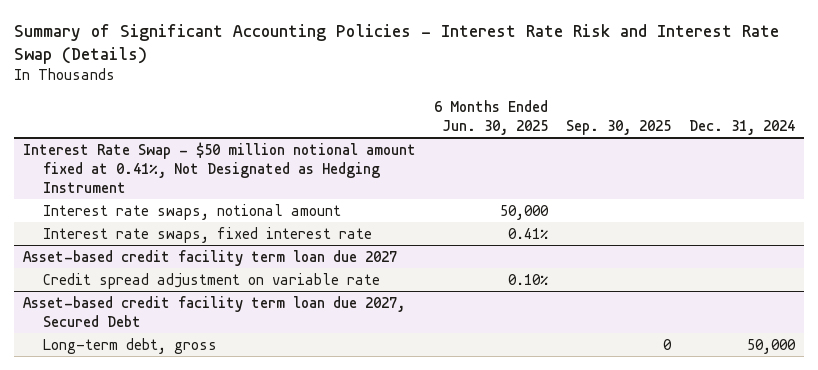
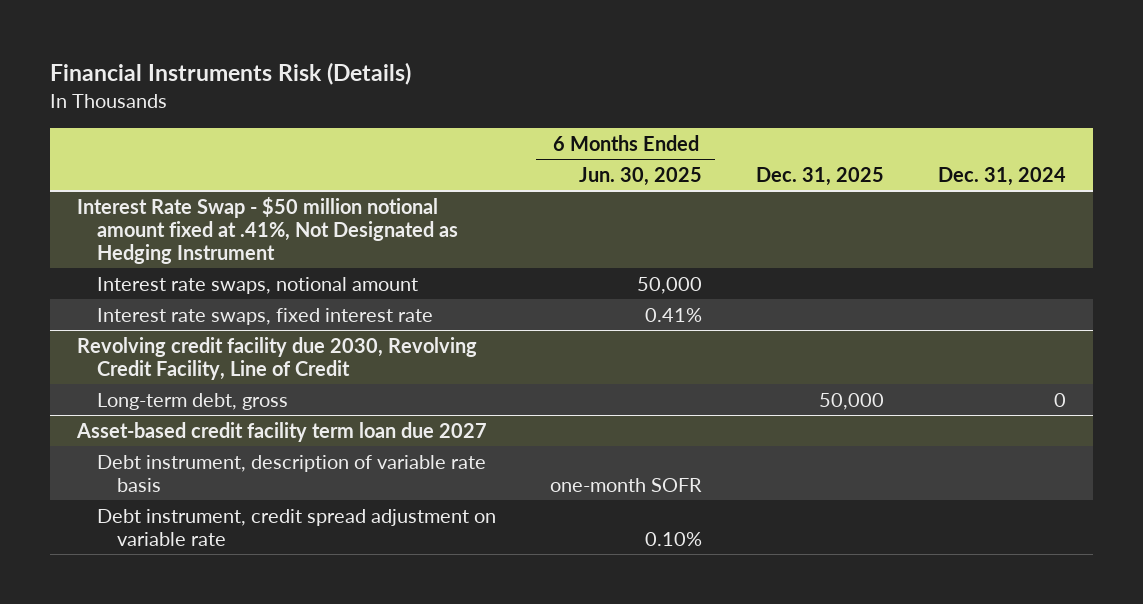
[13,24,779,65] Summary of Significant Accounting Policies - Interest Rate Risk and Interest Rate Swap (Details) -> [50,62,412,86] Financial Instruments Risk (Details)
[566,119,672,135] Sep. 30, 2025 -> none
none -> [755,166,884,186] Dec. 31, 2025
[23,141,417,193] Interest Rate Swap - $50 million notional amount fixed at 0.41%, Not Designated as Hedging Instrument -> [77,196,458,264] Interest Rate Swap - $50 million notional amount fixed at .41%, Not Designated as Hedging Instrument
none -> [77,336,478,380] Revolving credit facility due 2030, Revolving Credit Facility, Line of Credit
none -> [96,392,288,410] Long-term debt, gross
[23,295,406,327] Asset-based credit facility term loan due 2027, Secured Debt -> none
[42,337,217,354] Long-term debt, gross -> none
none -> [96,454,486,492] Debt instrument, description of variable rate basis
[42,272,380,289] Credit spread adjustment on variable rate -> [96,508,496,546] Debt instrument, credit spread adjustment on variable rate

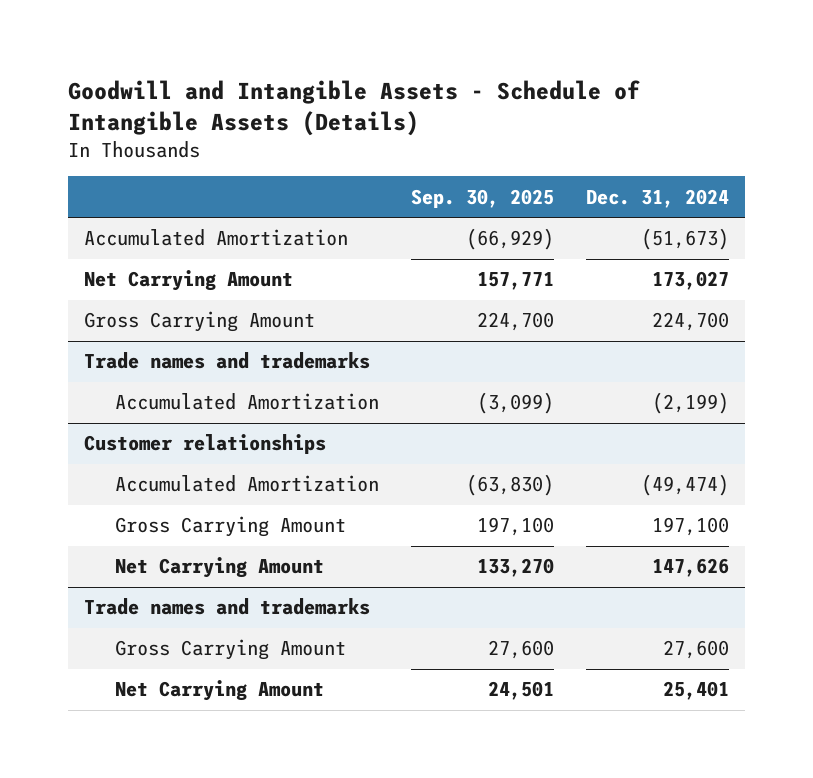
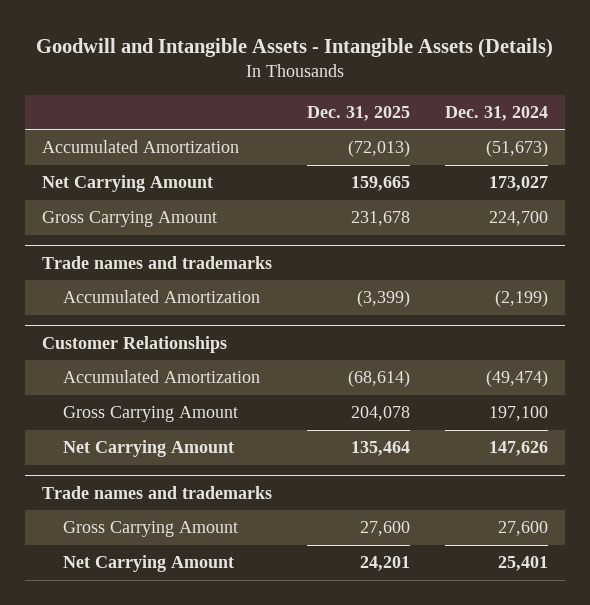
[68,79,641,136] Goodwill and Intangible Assets - Schedule of Intangible Assets (Details) -> [36,37,554,58] Goodwill and Intangible Assets - Intangible Assets (Details)
[410,188,554,208] Sep. 30, 2025 -> none
none -> [307,105,411,121] Dec. 31, 2025
[84,434,327,455] Customer relationships -> [42,335,228,353] Customer Relationships

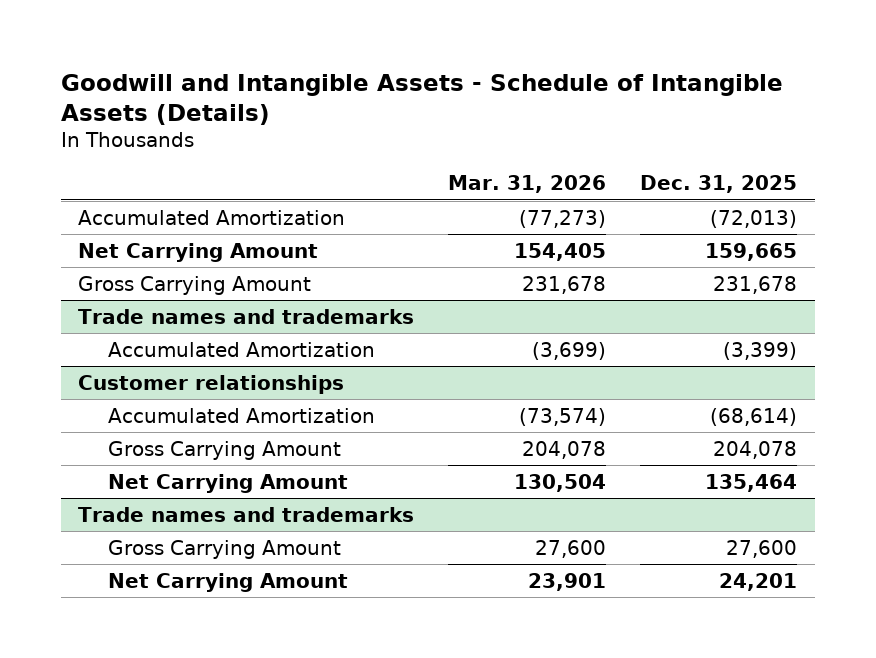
[36,37,554,58] Goodwill and Intangible Assets - Intangible Assets (Details) -> [61,74,784,126] Goodwill and Intangible Assets - Schedule of Intangible Assets (Details)
[444,105,548,121] Dec. 31, 2024 -> none
none -> [448,175,607,194] Mar. 31, 2026
[42,335,228,353] Customer Relationships -> [78,374,345,394] Customer relationships

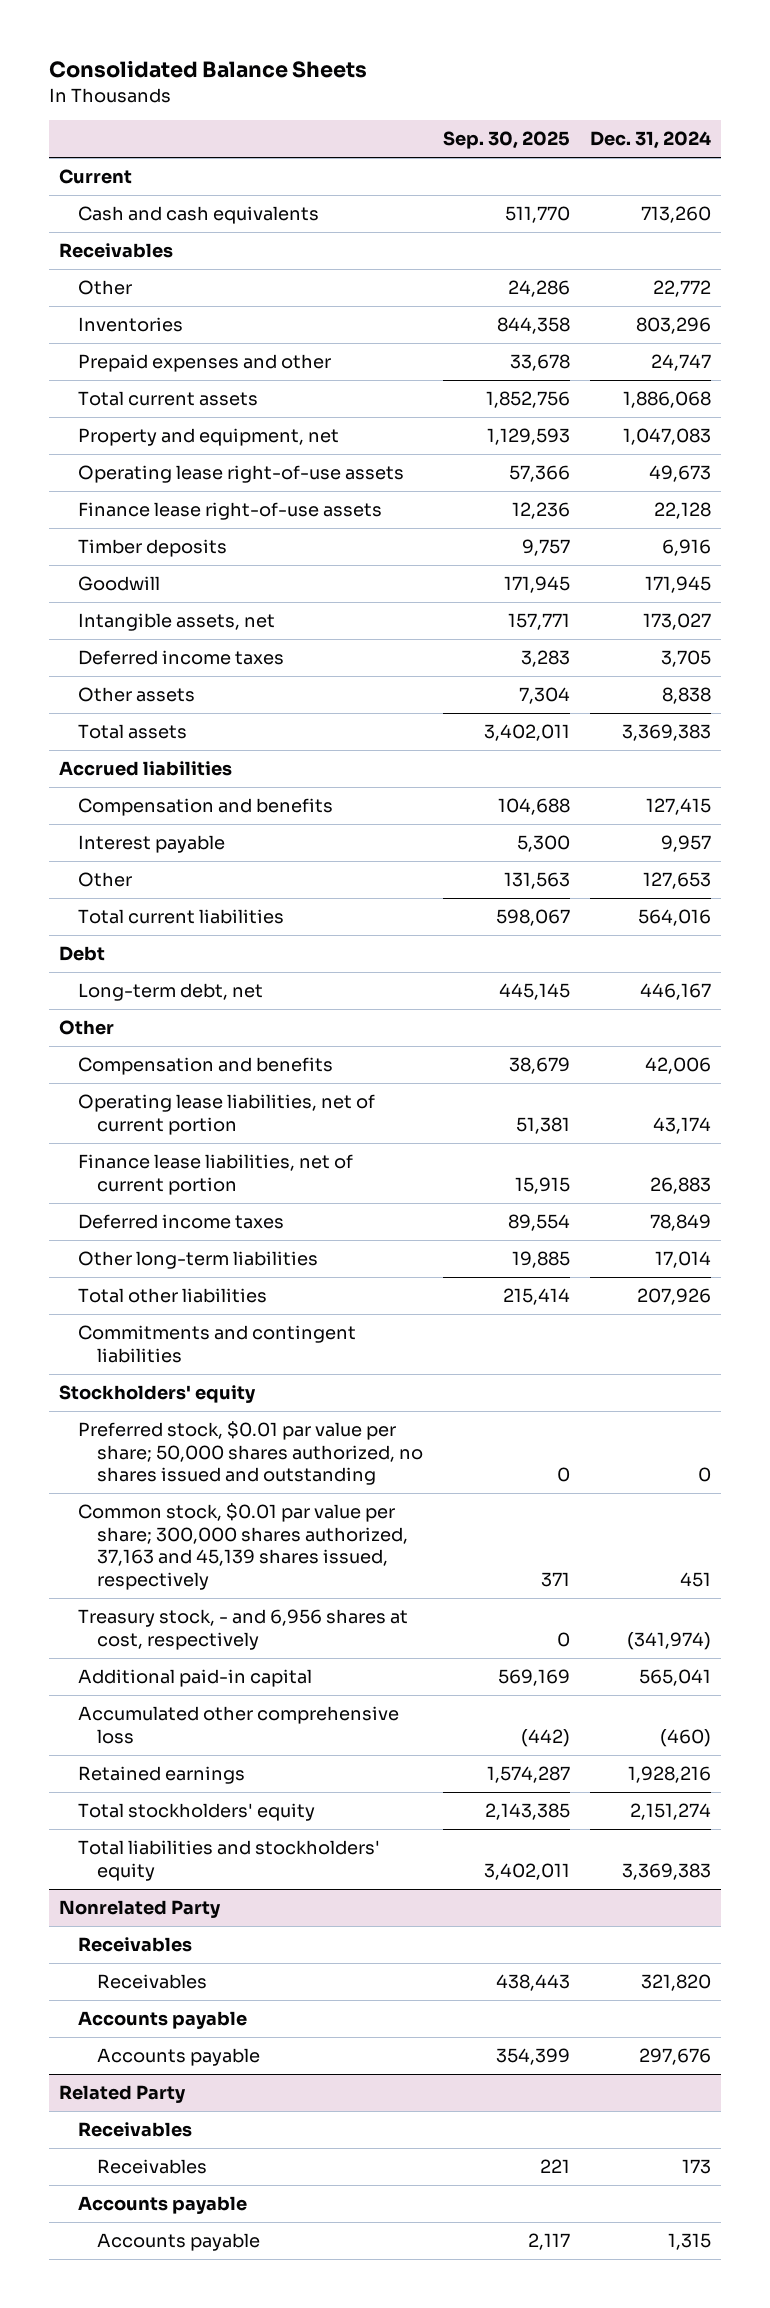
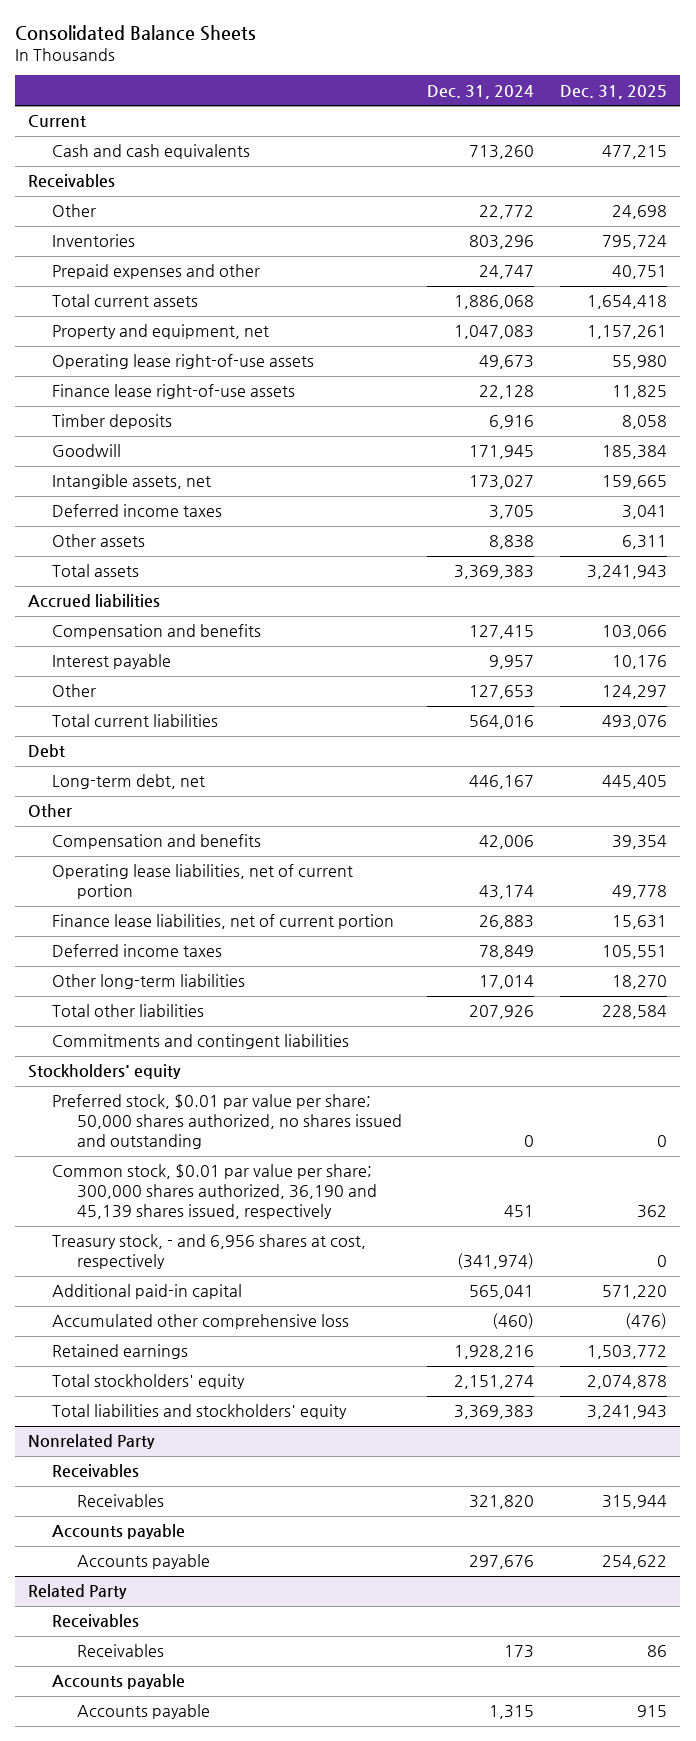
[443,131,571,150] Sep. 30, 2025 -> none
none -> [560,84,668,99] Dec. 31, 2025
[78,1503,409,1590] Common stock, $0.01 par value per share; 300,000 shares authorized, 37,163 and 45,139 shares issued, respectively -> [52,1164,377,1220] Common stock, $0.01 par value per share; 300,000 shares authorized, 36,190 and 45,139 shares issued, respectively

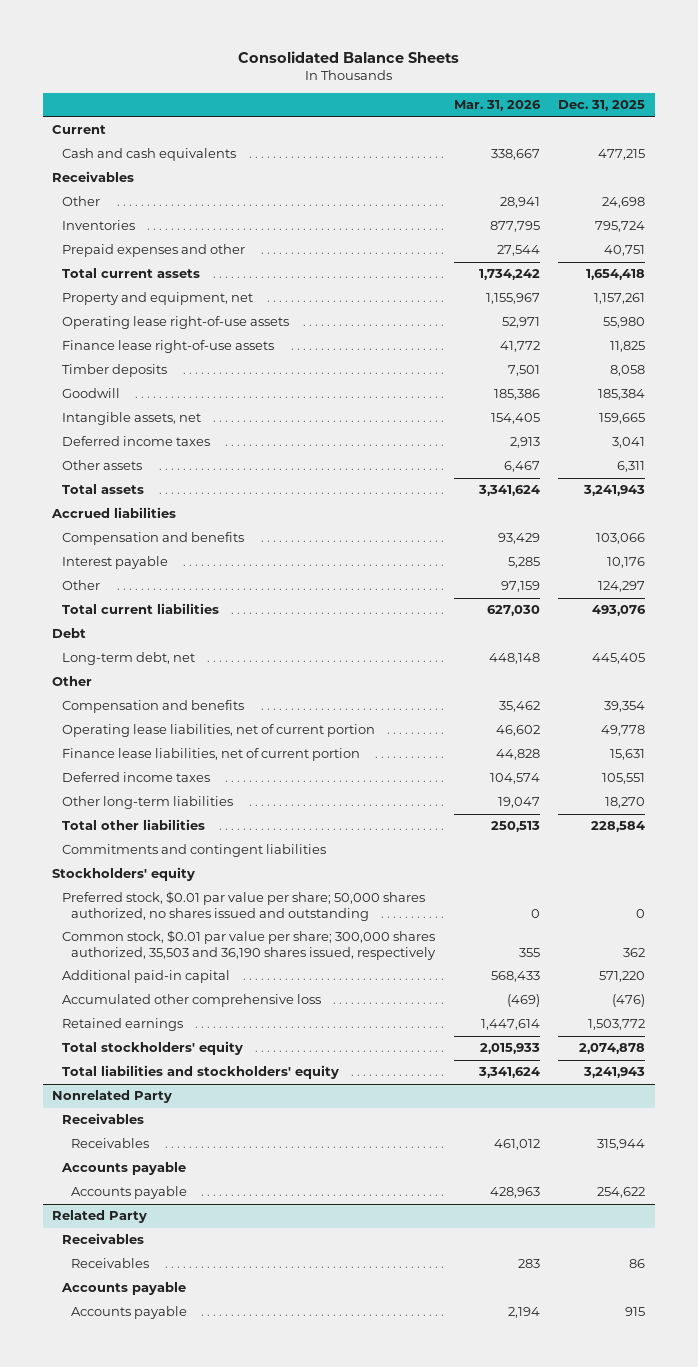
[427,84,535,99] Dec. 31, 2024 -> none
none -> [453,100,541,112] Mar. 31, 2026
[52,1234,367,1270] Treasury stock, - and 6,956 shares at cost, respectively -> none
[52,1164,377,1220] Common stock, $0.01 par value per share; 300,000 shares authorized, 36,190 and 45,139 shares issued, respectively -> [61,930,436,960] Common stock, $0.01 par value per share; 300,000 shares authorized, 35,503 and 36,190 shares issued, respectively

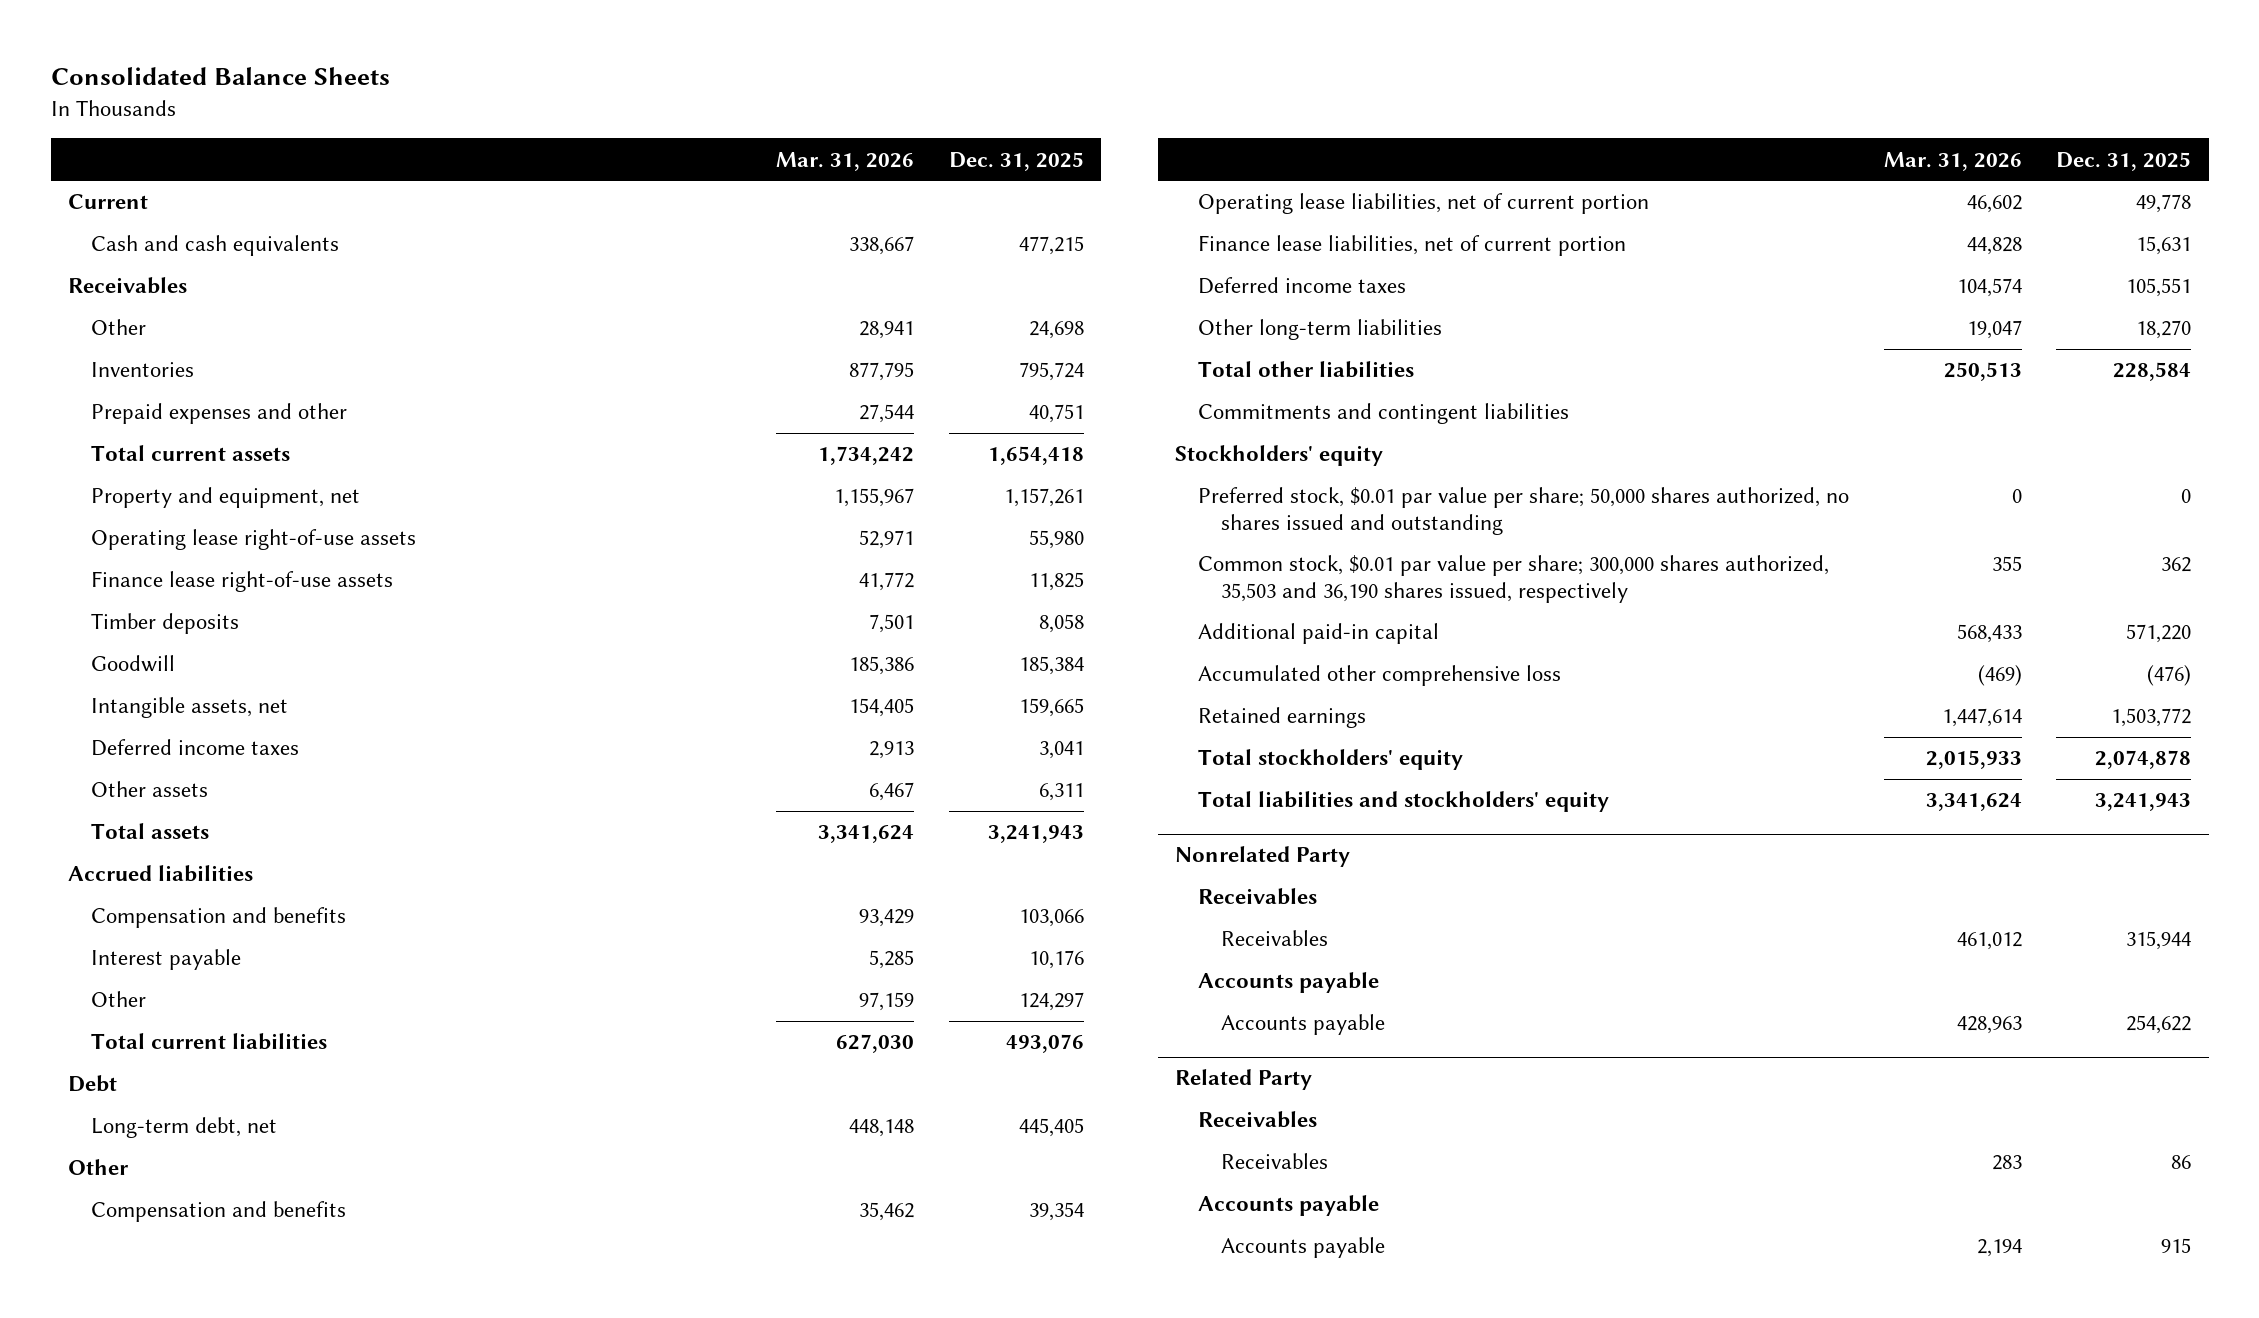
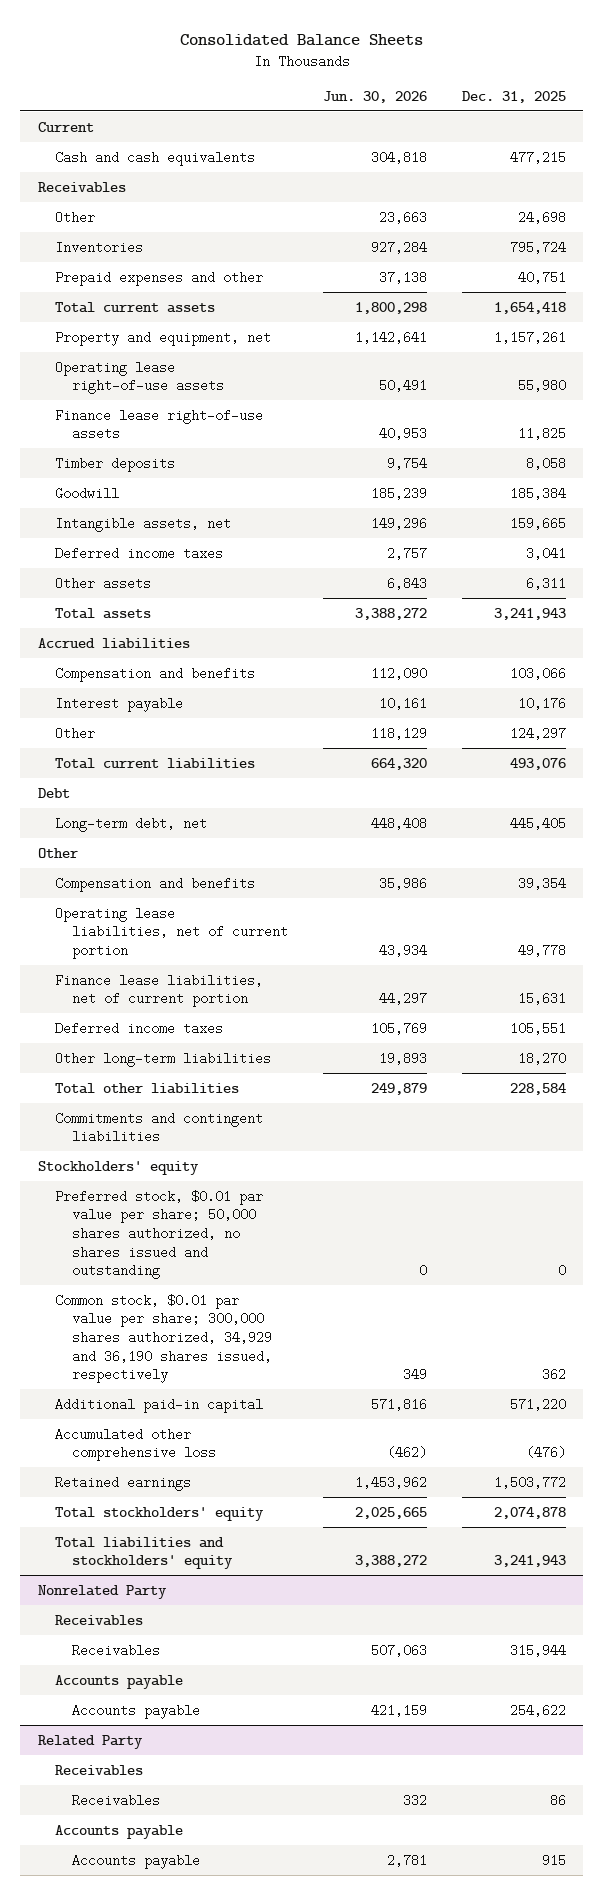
[776,151,915,171] Mar. 31, 2026 -> none
none -> [322,90,427,103] Jun. 30, 2026
[1197,555,1829,603] Common stock, $0.01 par value per share; 300,000 shares authorized, 35,503 and 36,190 shares issued, respectively -> [54,1293,272,1384] Common stock, $0.01 par value per share; 300,000 shares authorized, 34,929 and 36,190 shares issued, respectively

